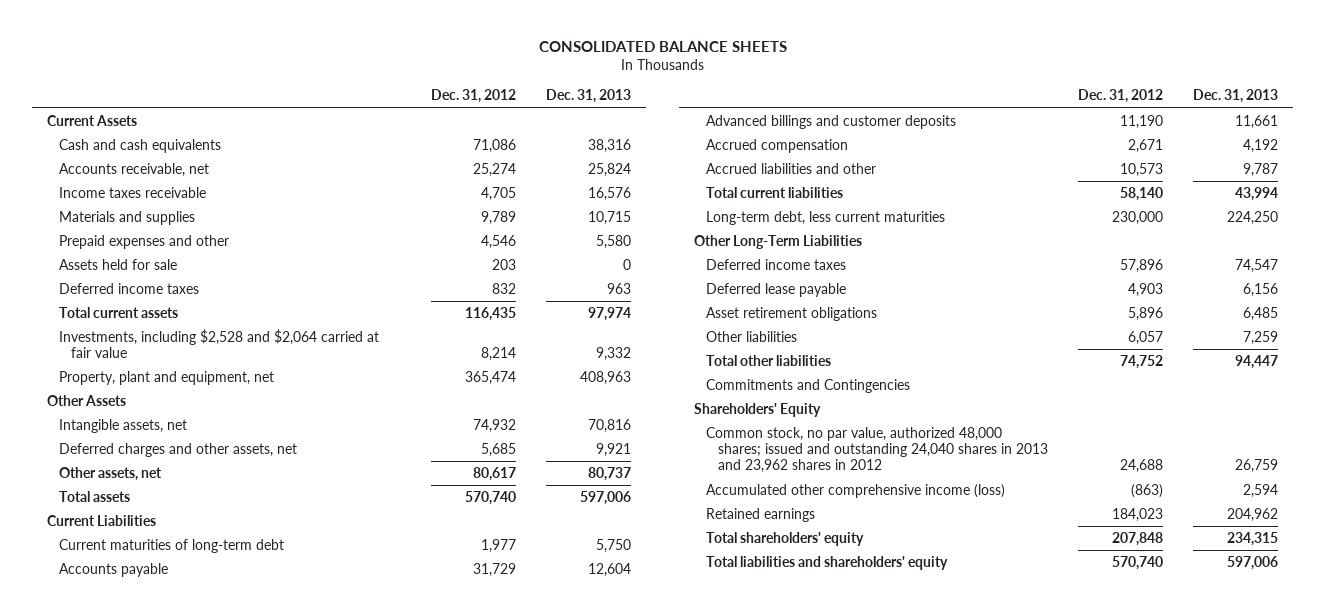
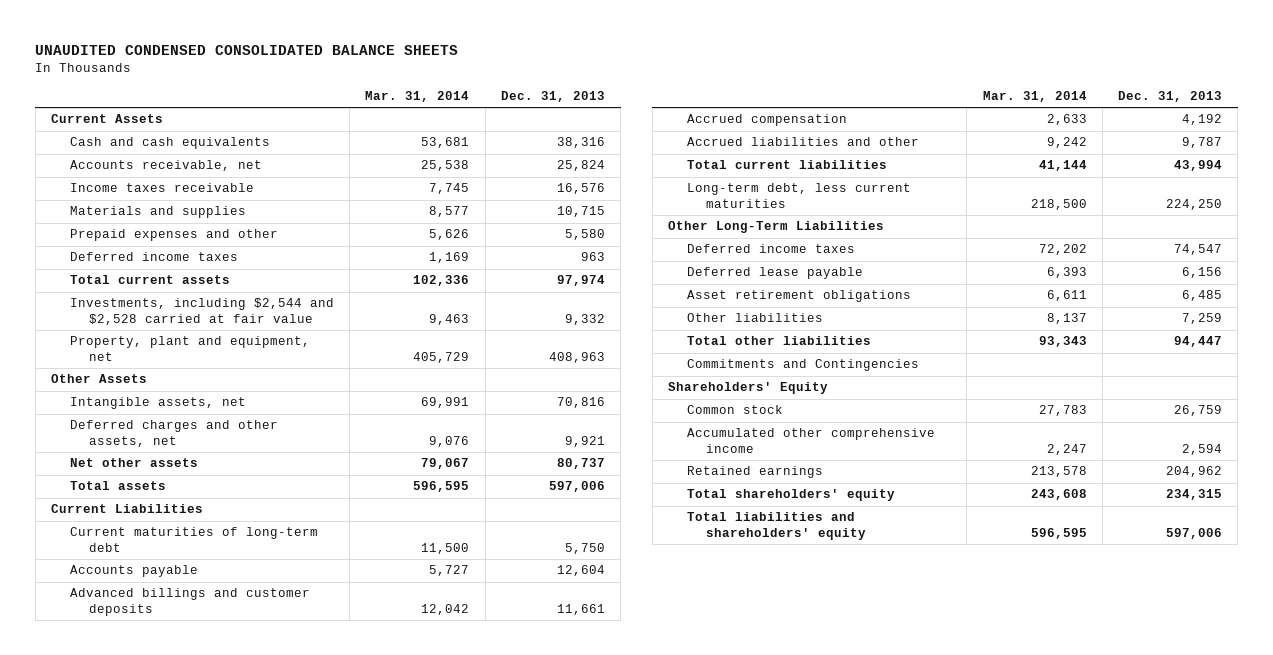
[538,41,787,53] CONSOLIDATED BALANCE SHEETS -> [35,44,459,55] UNAUDITED CONDENSED CONSOLIDATED BALANCE SHEETS
[430,89,516,104] Dec. 31, 2012 -> none
none -> [365,90,470,102] Mar. 31, 2014
[58,258,177,270] Assets held for sale -> none
[58,328,379,359] Investments, including $2,528 and $2,064 carried at fair value -> [69,298,334,325] Investments, including $2,544 and $2,528 carried at fair value
[58,466,162,481] Other assets, net -> [69,458,198,468] Net other assets
[706,426,1049,474] Common stock, no par value, authorized 48,000 shares; issued and outstanding 24,040 shares in 2013 and 23,962 shares in 2012 -> [687,405,784,415] Common stock
[706,483,1006,498] Accumulated other comprehensive income (loss) -> [687,428,936,453] Accumulated other comprehensive income

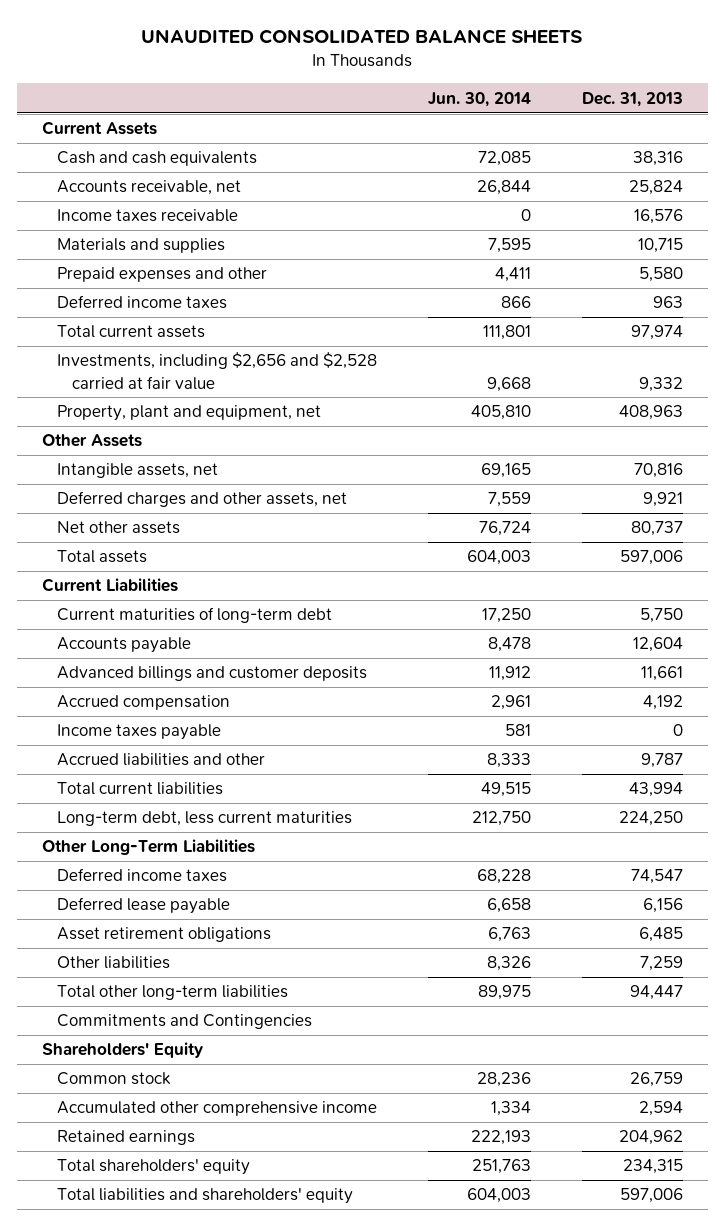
[35,44,459,55] UNAUDITED CONDENSED CONSOLIDATED BALANCE SHEETS -> [141,29,583,45] UNAUDITED CONSOLIDATED BALANCE SHEETS
[365,90,470,102] Mar. 31, 2014 -> none
none -> [427,91,531,107] Jun. 30, 2014
[69,298,334,325] Investments, including $2,544 and $2,528 carried at fair value -> [57,352,378,390] Investments, including $2,656 and $2,528 carried at fair value
none -> [57,724,222,741] Income taxes payable
[687,336,872,346] Total other liabilities -> [57,985,289,1001] Total other long-term liabilities

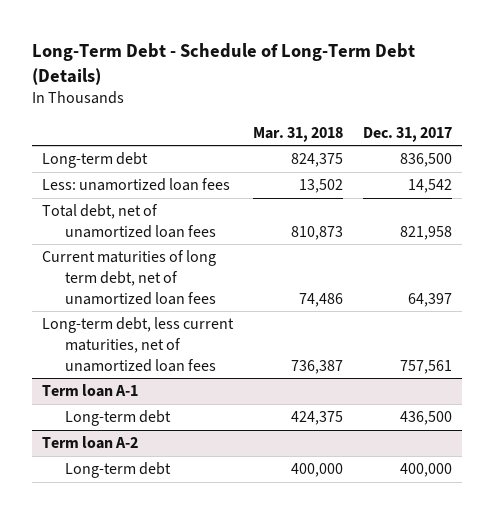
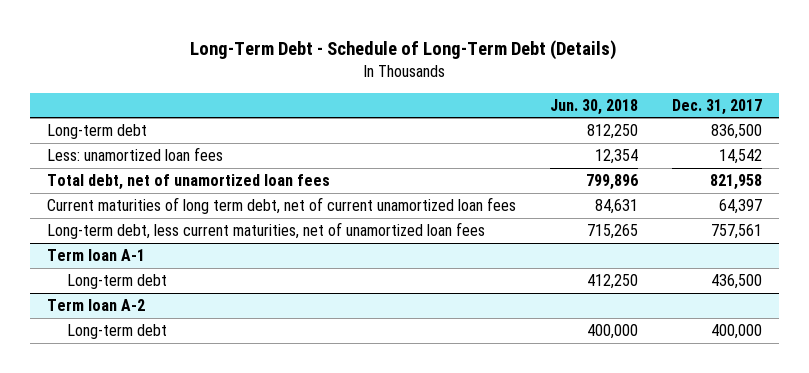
[252,126,343,142] Mar. 31, 2018 -> none
none -> [549,98,638,115] Jun. 30, 2018
[41,250,217,305] Current maturities of long term debt, net of unamortized loan fees -> [46,197,516,215] Current maturities of long term debt, net of current unamortized loan fees

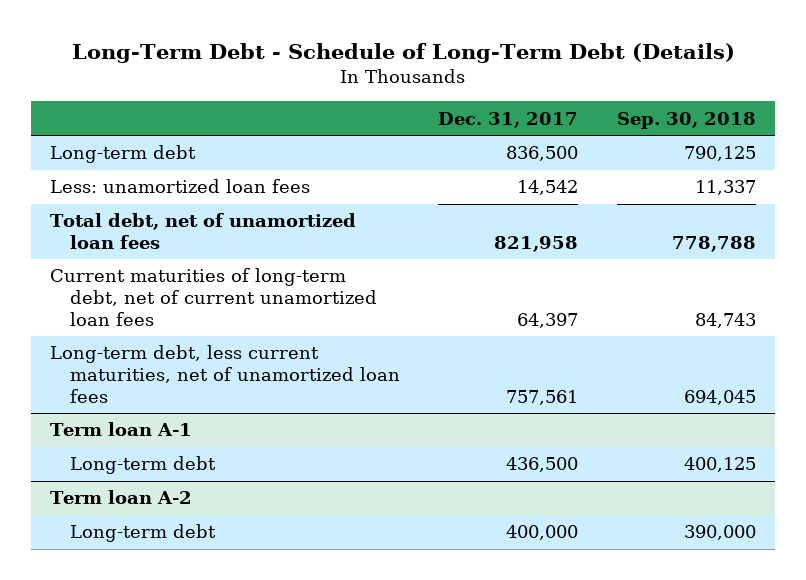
[549,98,638,115] Jun. 30, 2018 -> none
none -> [616,111,756,129] Sep. 30, 2018
[46,197,516,215] Current maturities of long term debt, net of current unamortized loan fees -> [50,268,378,326] Current maturities of long-term debt, net of current unamortized loan fees

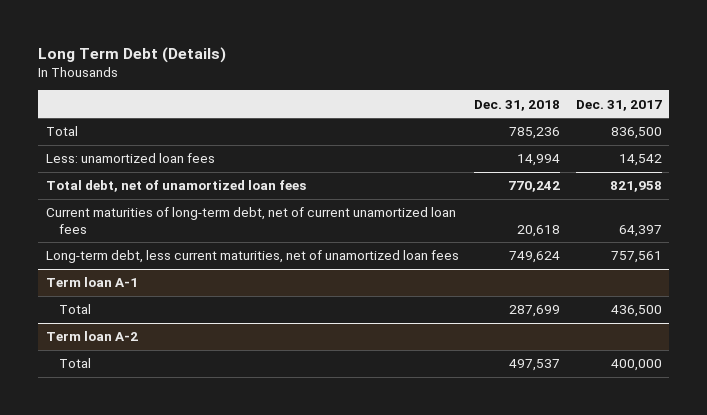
[71,43,735,64] Long-Term Debt - Schedule of Long-Term Debt (Details) -> [37,46,226,63] Long Term Debt (Details)
[616,111,756,129] Sep. 30, 2018 -> none
none -> [474,99,561,111] Dec. 31, 2018
[50,145,197,164] Long-term debt -> [45,126,78,137] Total
[70,456,217,475] Long-term debt -> [58,304,91,315] Total
[70,524,217,543] Long-term debt -> [58,358,91,369] Total

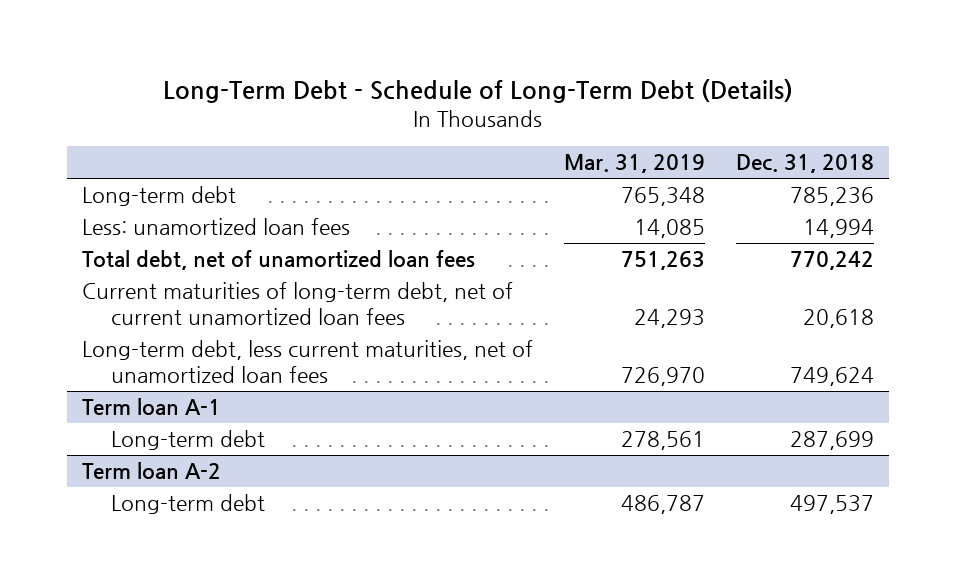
[37,46,226,63] Long Term Debt (Details) -> [162,79,793,104] Long-Term Debt - Schedule of Long-Term Debt (Details)
[575,99,662,111] Dec. 31, 2017 -> none
none -> [563,154,705,174] Mar. 31, 2019
[45,126,78,137] Total -> [82,186,237,207] Long-term debt
[58,304,91,315] Total -> [110,430,265,451] Long-term debt
[58,358,91,369] Total -> [110,494,265,515] Long-term debt

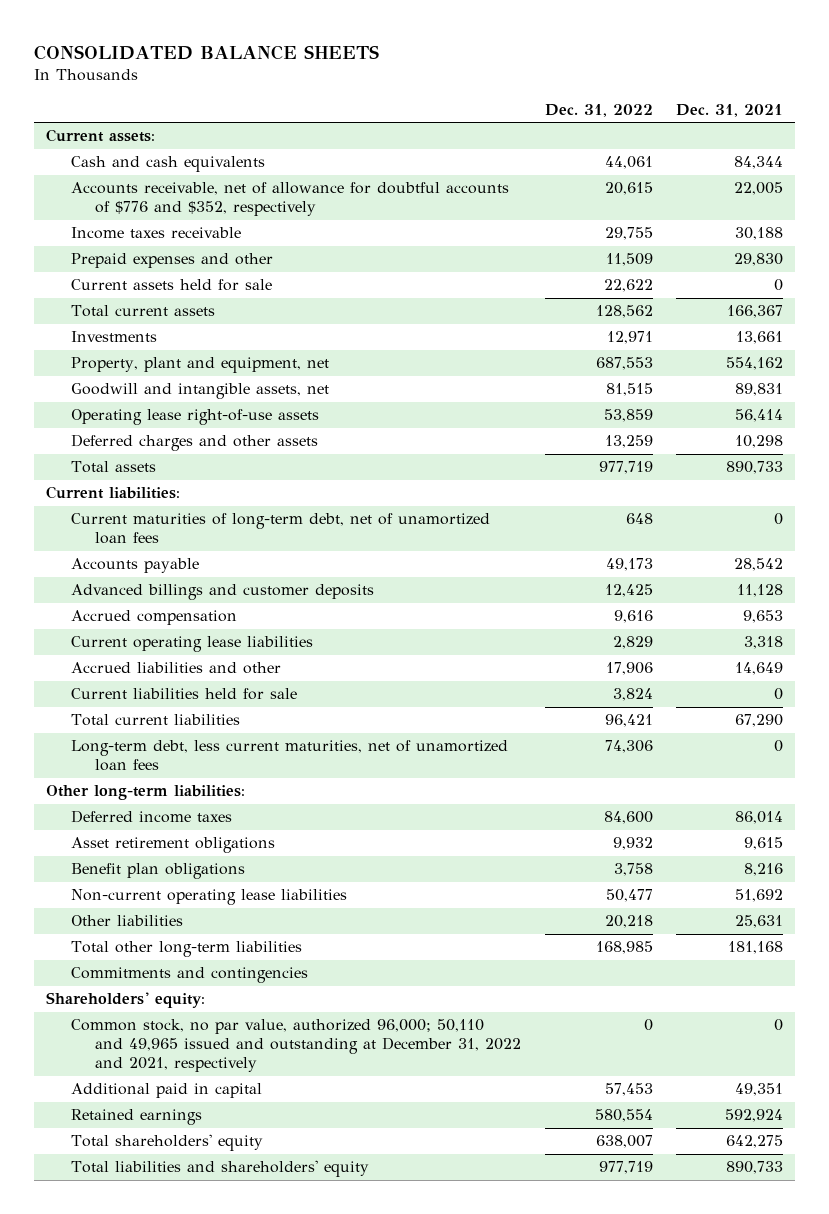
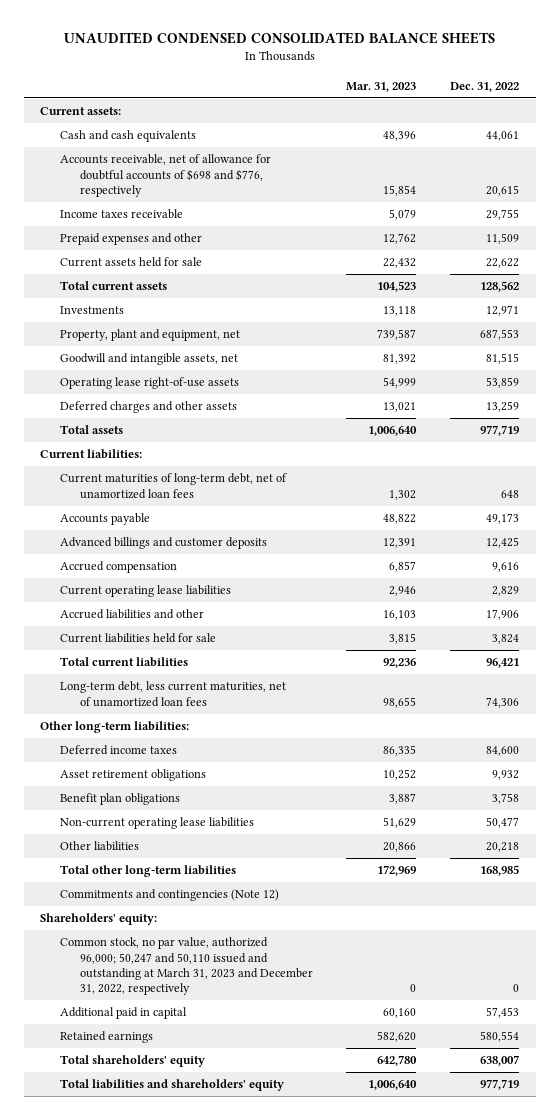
[34,44,380,60] CONSOLIDATED BALANCE SHEETS -> [63,32,495,45] UNAUDITED CONDENSED CONSOLIDATED BALANCE SHEETS
[676,103,784,117] Dec. 31, 2021 -> none
none -> [346,81,417,92] Mar. 31, 2023
[70,182,509,217] Accounts receivable, net of allowance for doubtful accounts of $776 and $352, respectively -> [60,154,272,197] Accounts receivable, net of allowance for doubtful accounts of $698 and $776, respectively
[70,967,308,984] Commitments and contingencies -> [60,889,280,902] Commitments and contingencies (Note 12)
[70,1019,522,1073] Common stock, no par value, authorized 96,000; 50,110 and 49,965 issued and outstanding at December 31, 2022 and 2021, respectively -> [60,937,313,996] Common stock, no par value, authorized 96,000; 50,247 and 50,110 issued and outstanding at March 31, 2023 and December 31, 2022, respectively

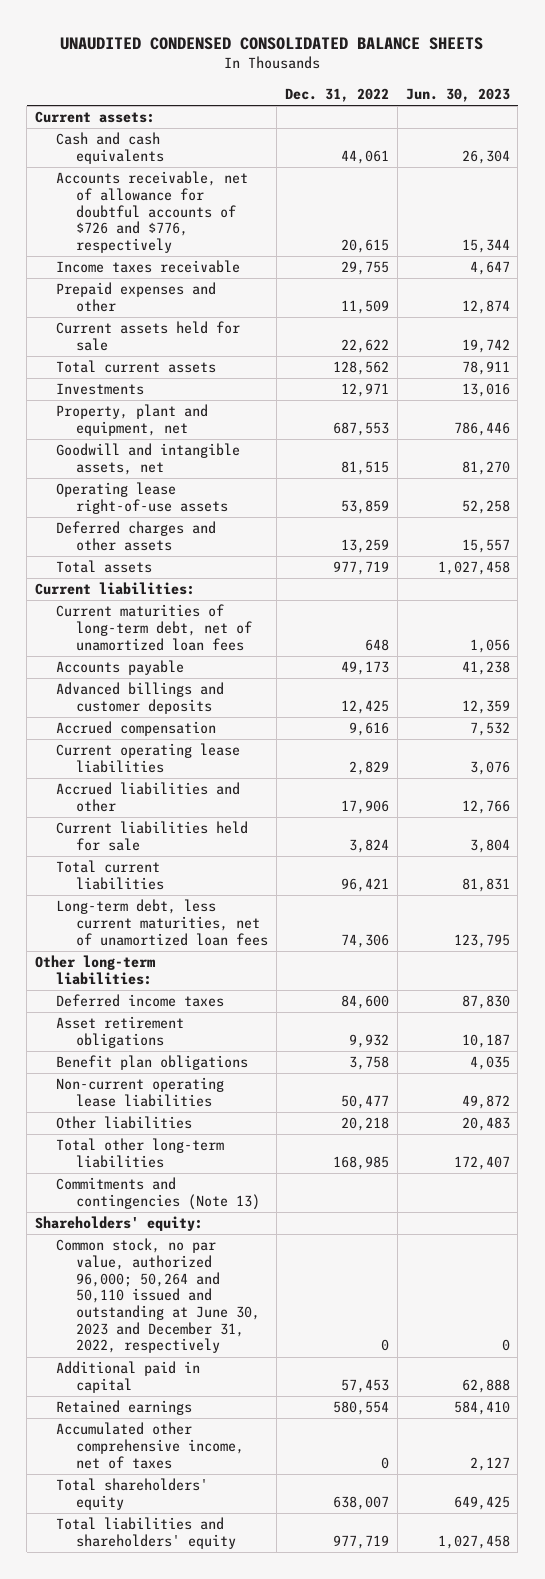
[346,81,417,92] Mar. 31, 2023 -> none
none -> [405,87,510,102] Jun. 30, 2023
[60,154,272,197] Accounts receivable, net of allowance for doubtful accounts of $698 and $776, respectively -> [55,171,248,254] Accounts receivable, net of allowance for doubtful accounts of $726 and $776, respectively
[60,889,280,902] Commitments and contingencies (Note 12) -> [55,1177,260,1210] Commitments and contingencies (Note 13)
[60,937,313,996] Common stock, no par value, authorized 96,000; 50,247 and 50,110 issued and outstanding at March 31, 2023 and December 31, 2022, respectively -> [55,1238,260,1354] Common stock, no par value, authorized 96,000; 50,264 and 50,110 issued and outstanding at June 30, 2023 and December 31, 2022, respectively
none -> [55,1422,244,1469] Accumulated other comprehensive income, net of taxes

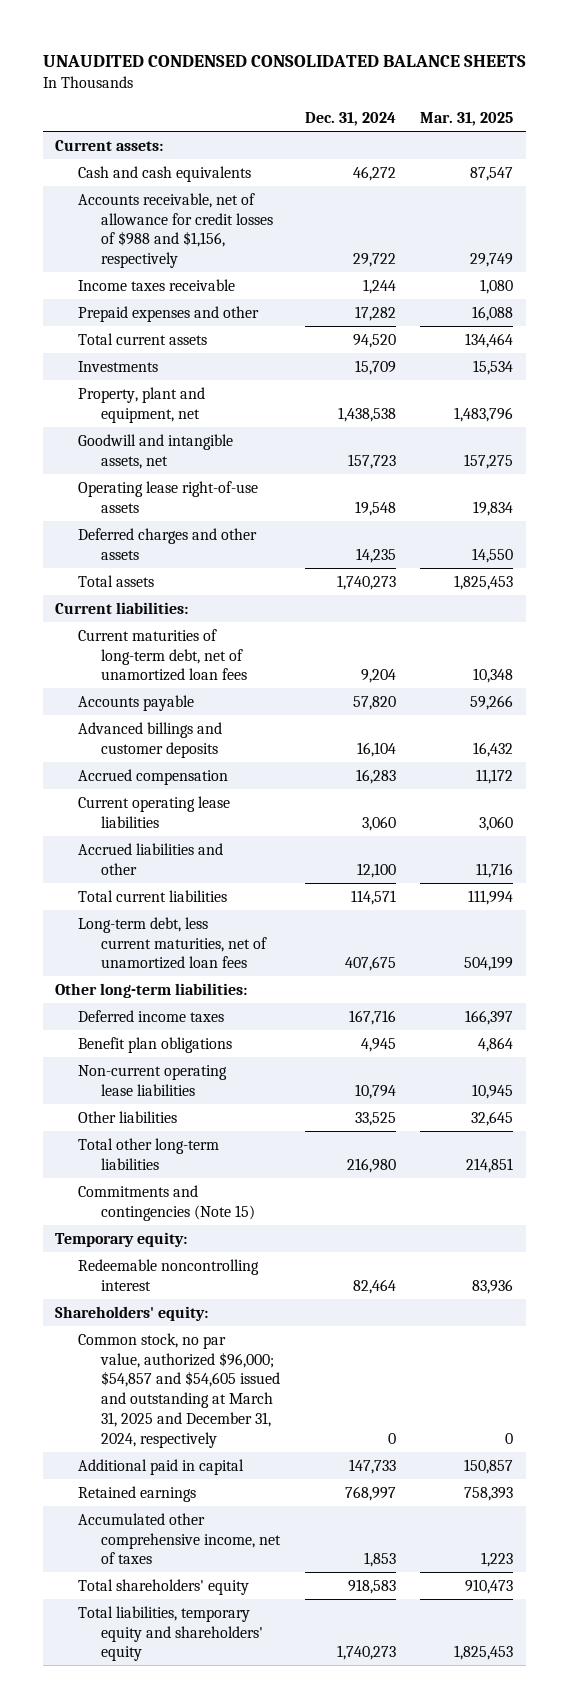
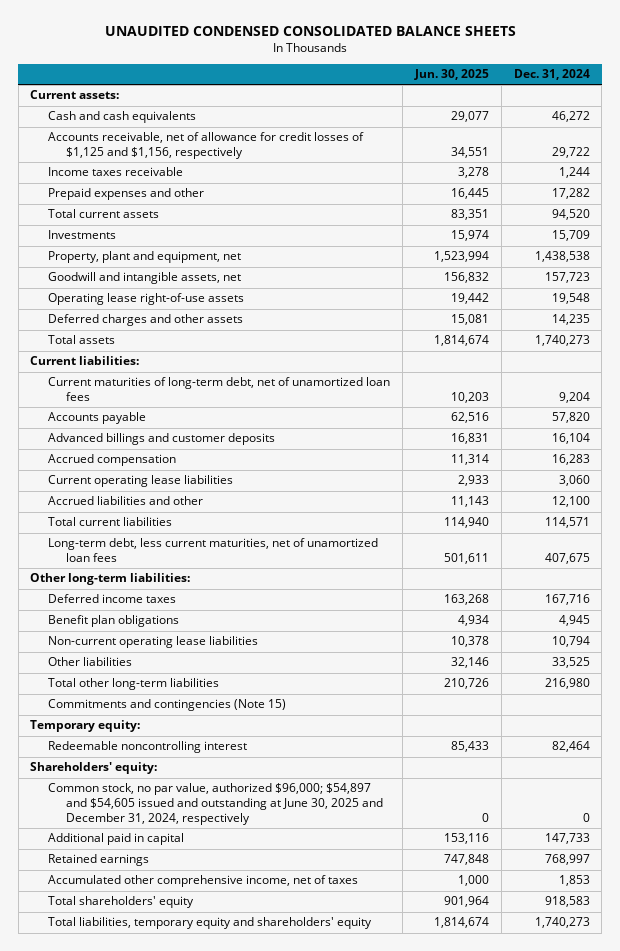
[420,112,514,127] Mar. 31, 2025 -> none
none -> [414,68,490,80] Jun. 30, 2025
[77,192,273,269] Accounts receivable, net of allowance for credit losses of $988 and $1,156, respectively -> [48,132,365,160] Accounts receivable, net of allowance for credit losses of $1,125 and $1,156, respectively
[77,1332,280,1448] Common stock, no par value, authorized $96,000; $54,857 and $54,605 issued and outstanding at March 31, 2025 and December 31, 2024, respectively -> [48,783,384,825] Common stock, no par value, authorized $96,000; $54,897 and $54,605 issued and outstanding at June 30, 2025 and December 31, 2024, respectively

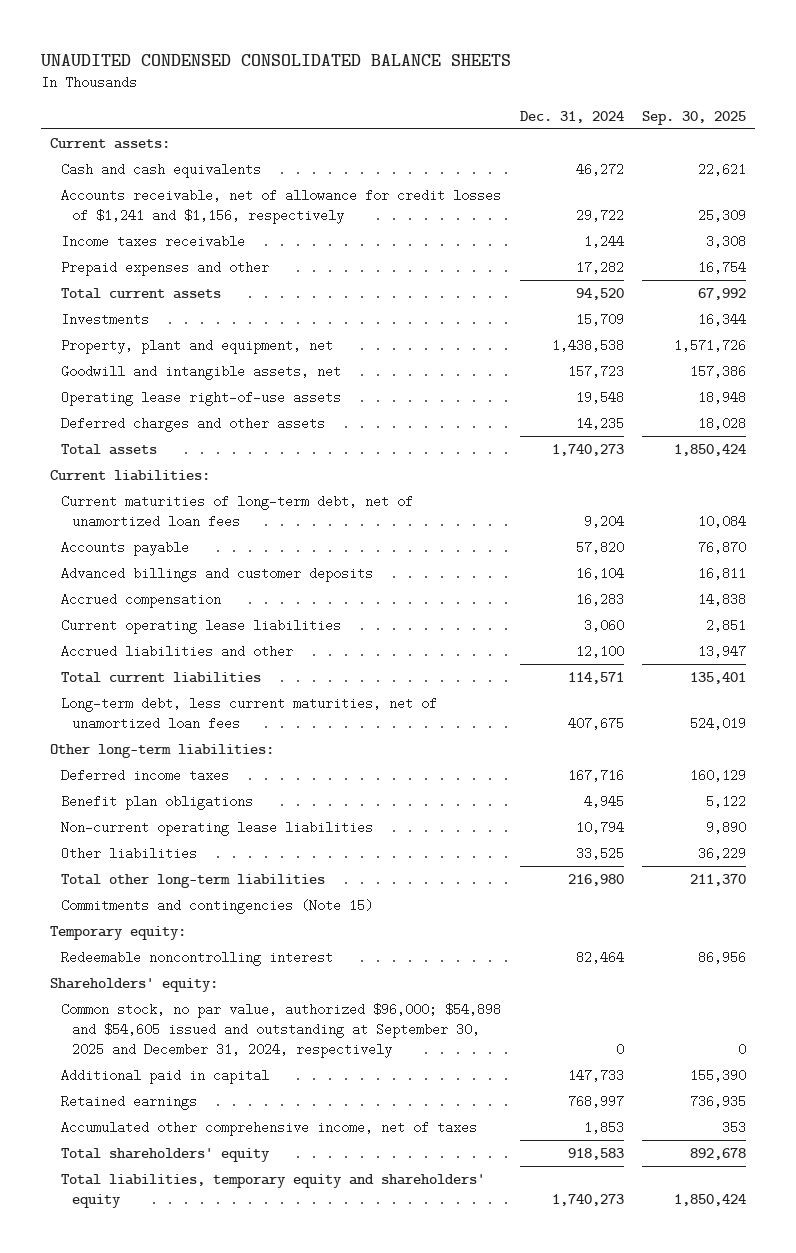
[414,68,490,80] Jun. 30, 2025 -> none
none -> [642,110,747,125] Sep. 30, 2025
[48,132,365,160] Accounts receivable, net of allowance for credit losses of $1,125 and $1,156, respectively -> [61,188,502,224] Accounts receivable, net of allowance for credit losses of $1,241 and $1,156, respectively
[48,783,384,825] Common stock, no par value, authorized $96,000; $54,897 and $54,605 issued and outstanding at June 30, 2025 and December 31, 2024, respectively -> [61,1002,502,1059] Common stock, no par value, authorized $96,000; $54,898 and $54,605 issued and outstanding at September 30, 2025 and December 31, 2024, respectively

